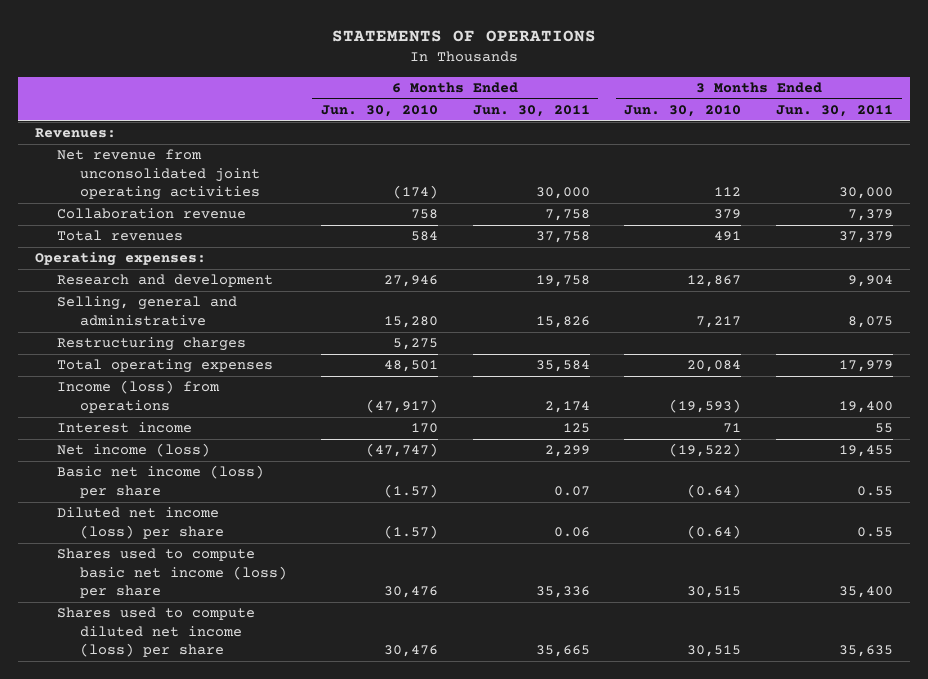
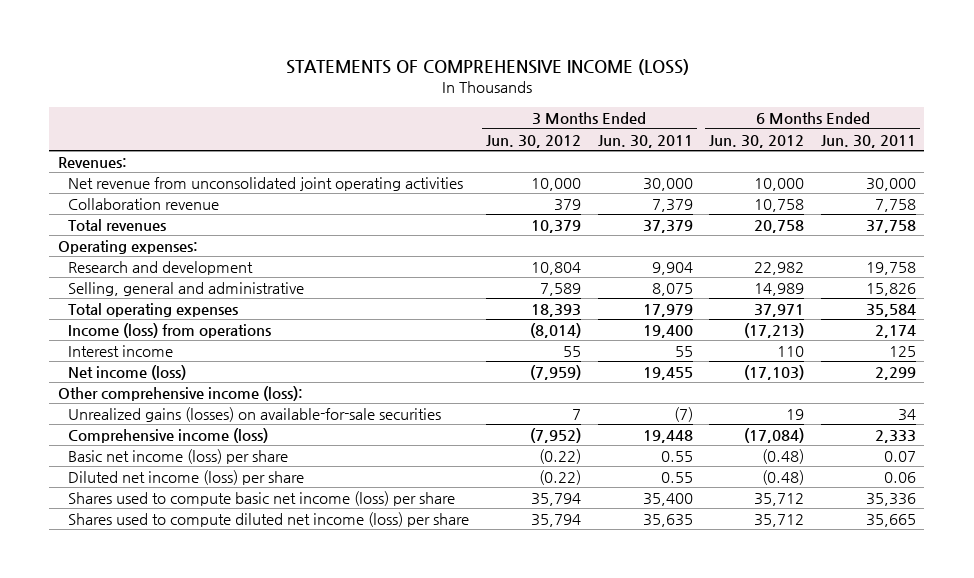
[331,30,596,43] STATEMENTS OF OPERATIONS -> [285,59,689,76] STATEMENTS OF COMPREHENSIVE INCOME (LOSS)
[321,105,439,118] Jun. 30, 2010 -> none
[624,105,742,118] Jun. 30, 2010 -> none
none -> [486,134,582,148] Jun. 30, 2012
none -> [709,134,805,148] Jun. 30, 2012
[57,337,247,352] Restructuring charges -> none
none -> [57,385,303,401] Other comprehensive income (loss):
none -> [68,406,442,422] Unrealized gains (losses) on available-for-sale securities
none -> [68,427,269,443] Comprehensive income (loss)

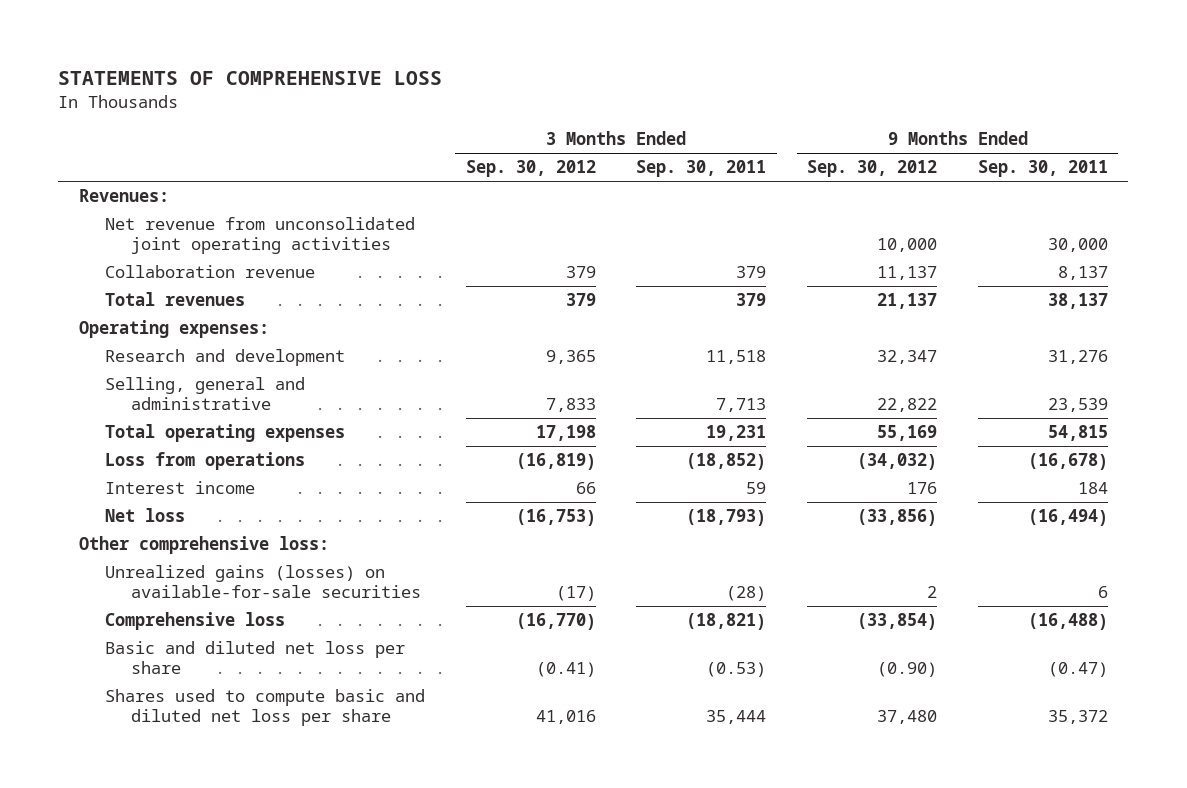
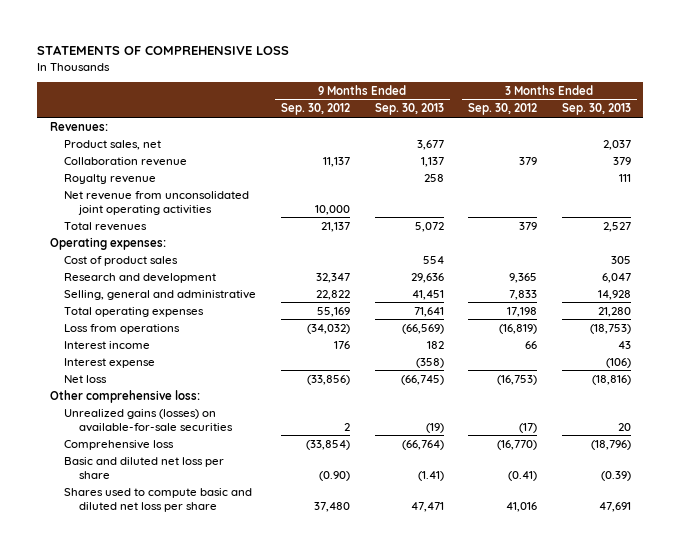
[636,160,767,178] Sep. 30, 2011 -> none
[978,160,1109,178] Sep. 30, 2011 -> none
none -> [374,103,444,116] Sep. 30, 2013
none -> [561,103,631,116] Sep. 30, 2013
none -> [64,139,162,150] Product sales, net
none -> [64,173,157,184] Royalty revenue
[104,217,415,254] Net revenue from unconsolidated joint operating activities -> [64,190,250,215] Net revenue from unconsolidated joint operating activities
none -> [64,255,179,266] Cost of product sales
none -> [64,357,156,368] Interest expense

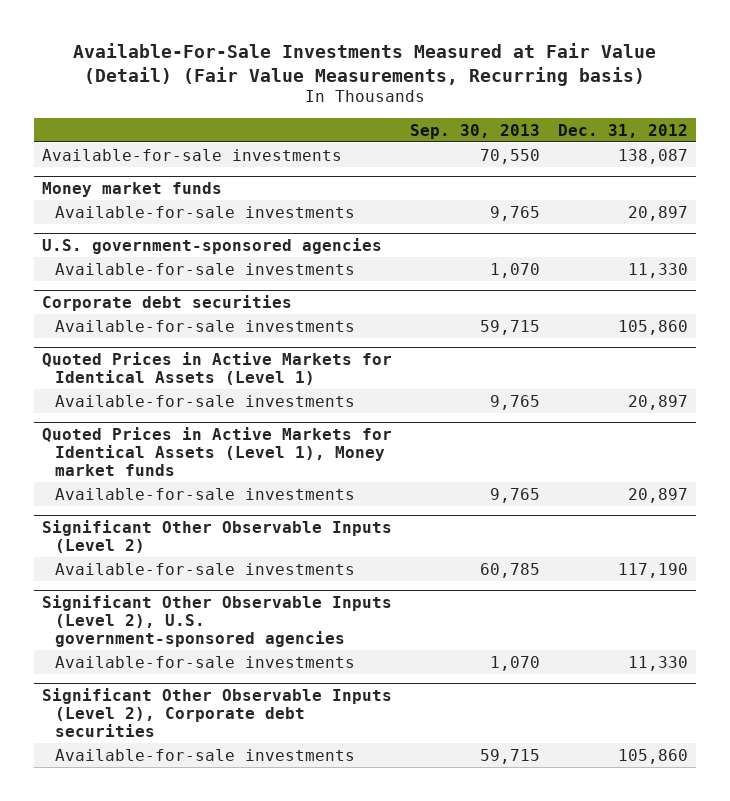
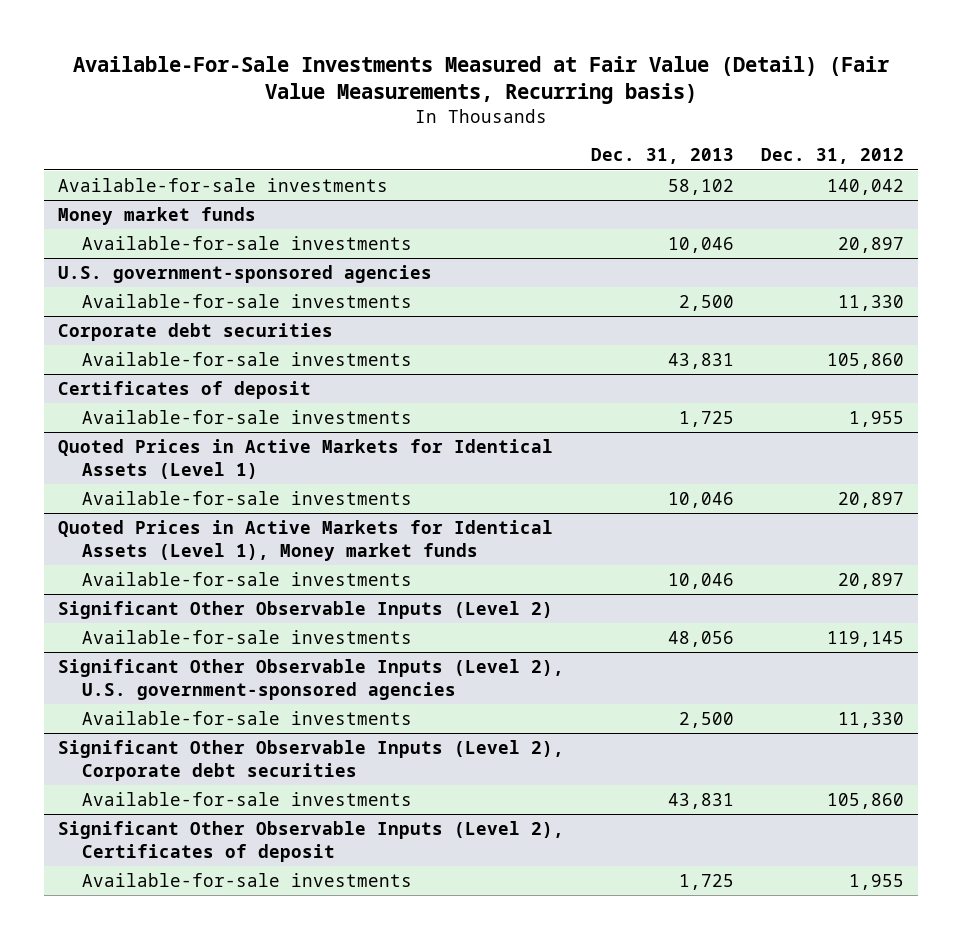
[409,123,540,139] Sep. 30, 2013 -> none
none -> [590,148,734,165] Dec. 31, 2013
[617,148,688,164] 138,087 -> [827,179,905,196] 140,042
none -> [57,381,311,400] Certificates of deposit
none -> [81,410,412,425] Available-for-sale investments
[617,562,688,578] 117,190 -> [827,631,905,648] 119,145
none -> [57,821,564,862] Significant Other Observable Inputs (Level 2), Certificates of deposit
none -> [81,873,412,888] Available-for-sale investments

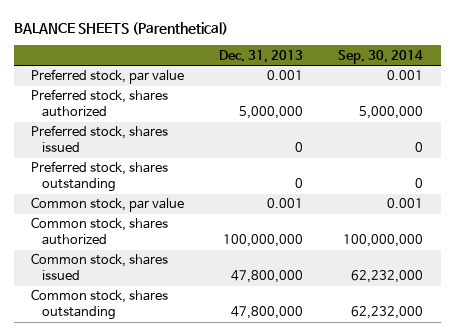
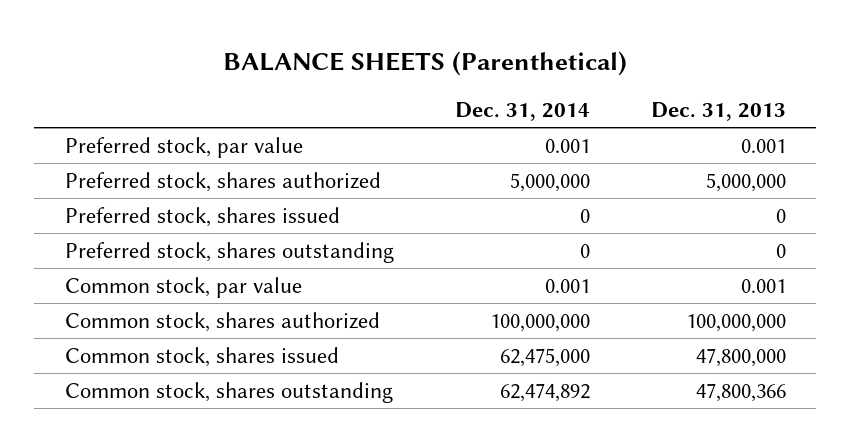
[338,49,424,64] Sep. 30, 2014 -> none
none -> [454,102,590,122] Dec. 31, 2014
[231,306,304,320] 47,800,000 -> [695,382,786,402] 47,800,366

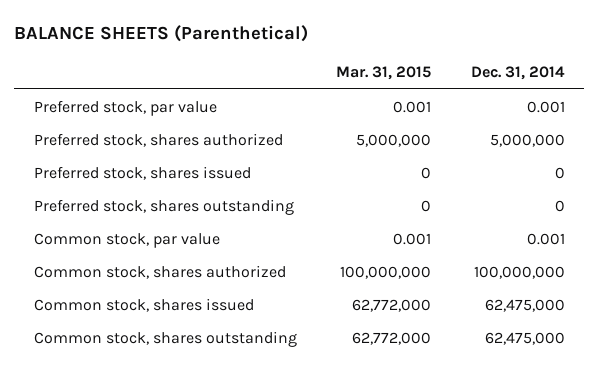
[650,102,786,122] Dec. 31, 2013 -> none
none -> [336,65,432,80] Mar. 31, 2015
[499,382,590,402] 62,474,892 -> [484,331,565,345] 62,475,000

